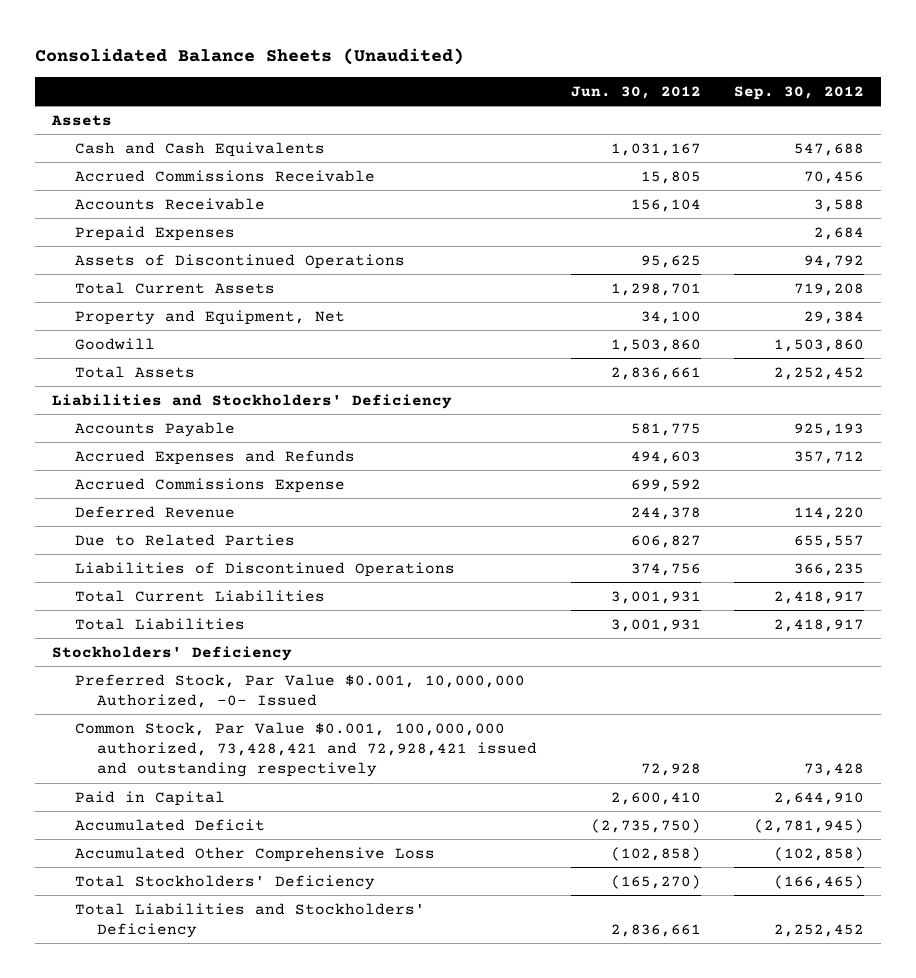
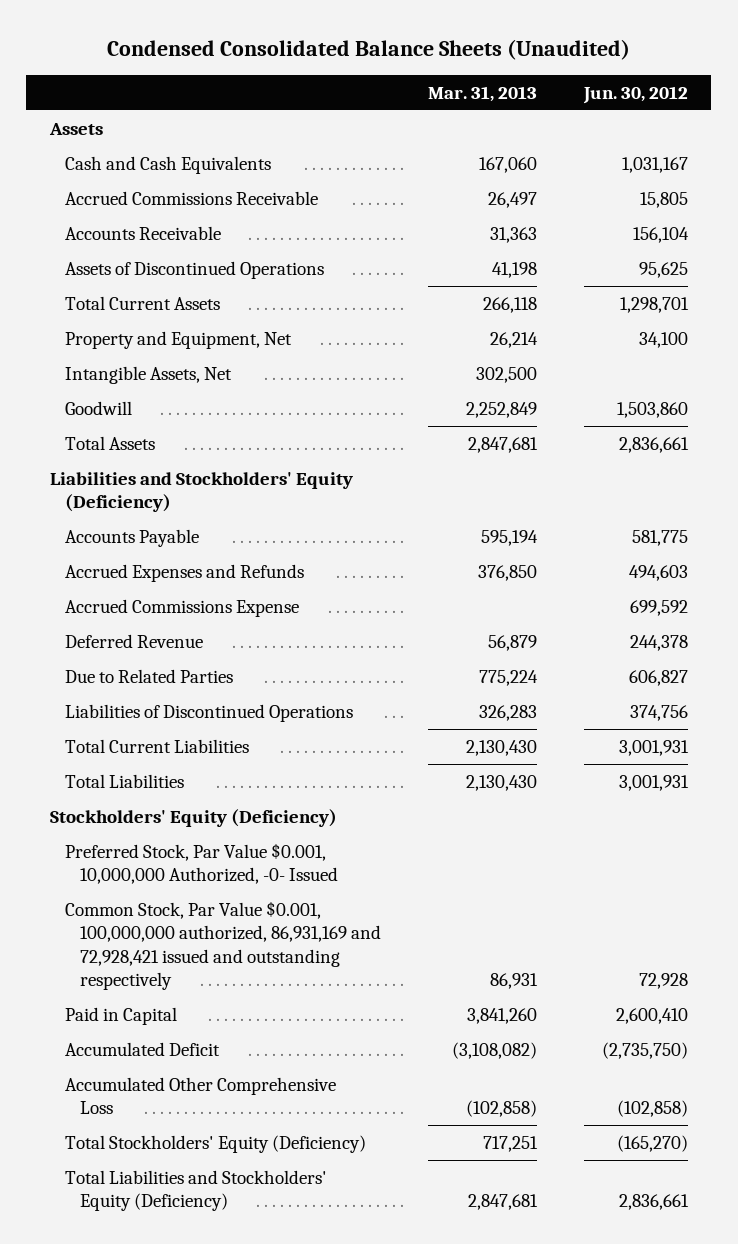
[35,47,465,65] Consolidated Balance Sheets (Unaudited) -> [106,38,630,60] Condensed Consolidated Balance Sheets (Unaudited)
[734,85,865,100] Sep. 30, 2012 -> none
none -> [427,85,537,102] Mar. 31, 2013
[74,225,235,241] Prepaid Expenses -> none
none -> [64,365,232,384] Intangible Assets, Net
[52,393,453,409] Liabilities and Stockholders' Deficiency -> [49,471,353,513] Liabilities and Stockholders' Equity (Deficiency)
[52,645,293,661] Stockholders' Deficiency -> [49,808,337,827] Stockholders' Equity (Deficiency)
[74,721,537,778] Common Stock, Par Value $0.001, 100,000,000 authorized, 73,428,421 and 72,928,421 issued and outstanding respectively -> [64,900,381,991] Common Stock, Par Value $0.001, 100,000,000 authorized, 86,931,169 and 72,928,421 issued and outstanding respectively
[74,874,375,890] Total Stockholders' Deficiency -> [64,1134,366,1153] Total Stockholders' Equity (Deficiency)
[74,902,425,939] Total Liabilities and Stockholders' Deficiency -> [64,1169,327,1212] Total Liabilities and Stockholders' Equity (Deficiency)

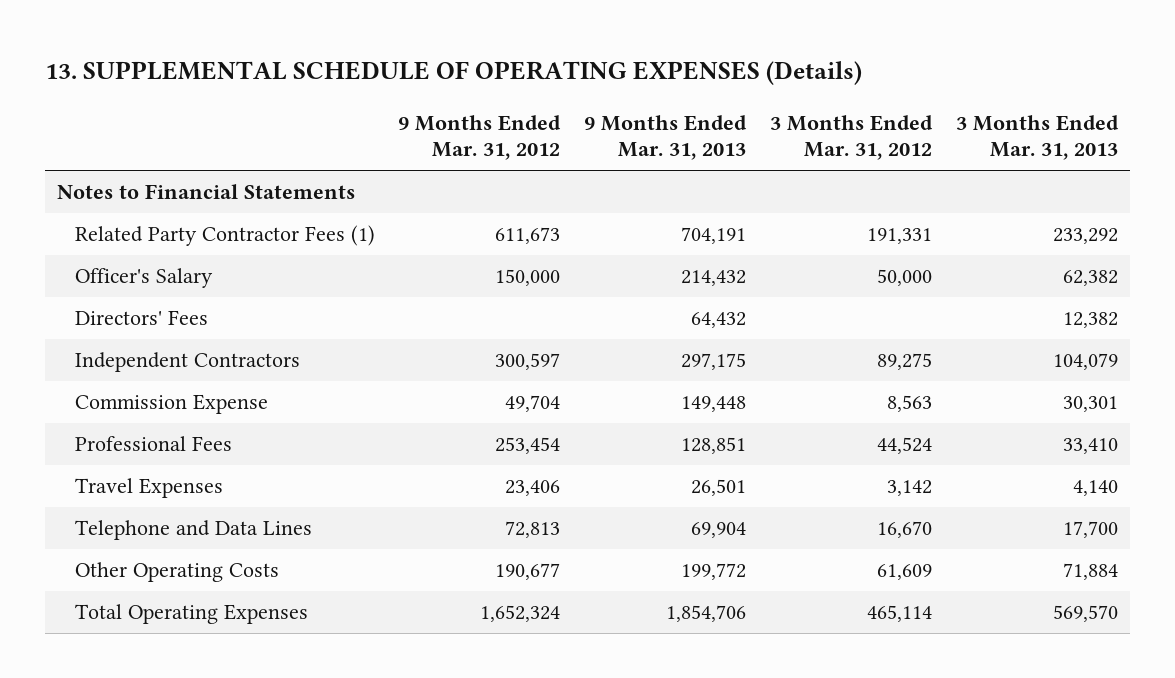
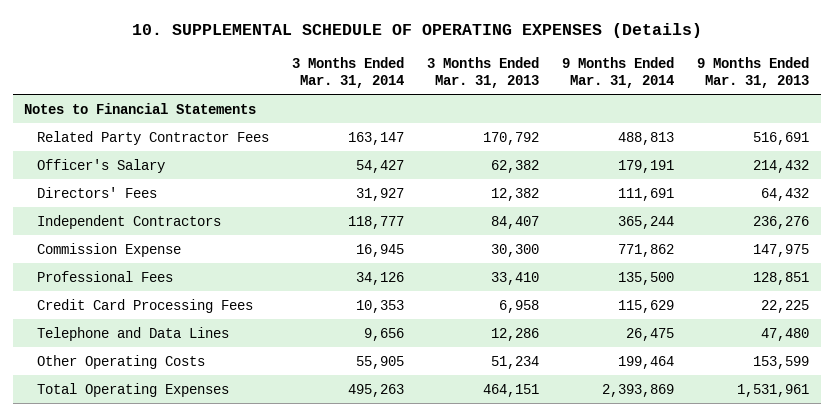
[44,61,862,86] 13. SUPPLEMENTAL SCHEDULE OF OPERATING EXPENSES (Details) -> [131,22,702,38] 10. SUPPLEMENTAL SCHEDULE OF OPERATING EXPENSES (Details)
[398,114,562,161] 9 Months Ended Mar. 31, 2012 -> none
[770,114,934,161] 3 Months Ended Mar. 31, 2012 -> none
none -> [292,56,405,88] 3 Months Ended Mar. 31, 2014
none -> [562,56,675,88] 9 Months Ended Mar. 31, 2014
[74,225,375,247] Related Party Contractor Fees (1) -> [37,130,270,145] Related Party Contractor Fees
[681,227,747,245] 704,191 -> [753,131,810,145] 516,691
[1053,228,1119,245] 233,292 -> [483,131,540,145] 170,792
[681,353,747,371] 297,175 -> [753,215,810,229] 236,276
[1053,353,1119,371] 104,079 -> [491,215,540,229] 84,407
[681,396,747,413] 149,448 -> [753,243,810,257] 147,975
[1063,396,1119,413] 30,301 -> [491,243,540,257] 30,300
[74,478,223,499] Travel Expenses -> none
none -> [37,298,254,313] Credit Card Processing Fees
[691,522,747,539] 69,904 -> [761,327,810,341] 47,480
[1063,521,1119,539] 17,700 -> [491,327,540,341] 12,286
[681,563,747,581] 199,772 -> [753,355,810,369] 153,599
[1063,563,1119,581] 71,884 -> [491,355,540,369] 51,234
[666,605,747,623] 1,854,706 -> [737,383,810,397] 1,531,961
[1053,605,1119,623] 569,570 -> [483,383,540,397] 464,151

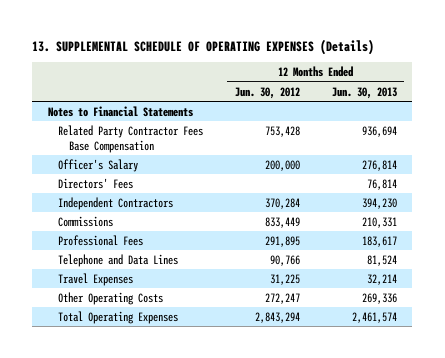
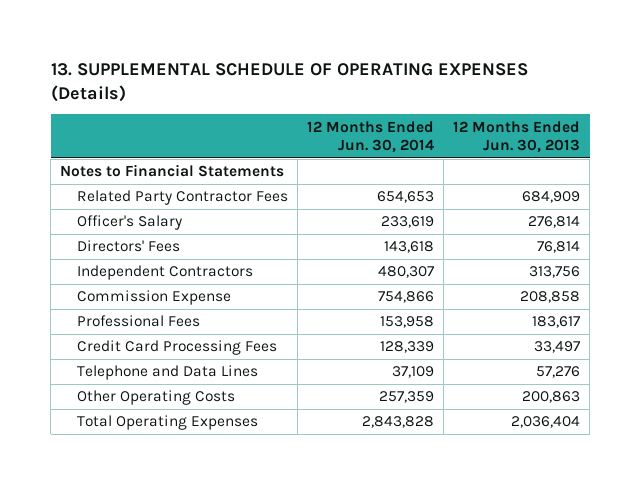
[235,86,301,99] Jun. 30, 2012 -> none
none -> [307,120,435,154] 12 Months Ended Jun. 30, 2014
[58,124,204,153] Related Party Contractor Fees Base Compensation -> [77,190,289,206] Related Party Contractor Fees
[361,125,397,137] 936,694 -> [522,191,581,204] 684,909
[361,197,397,209] 394,230 -> [529,266,581,279] 313,756
[58,215,114,227] Commissions -> [77,290,232,306] Commission Expense
[361,216,397,228] 210,331 -> [520,291,581,304] 208,858
[58,272,134,286] Travel Expenses -> none
none -> [77,340,278,356] Credit Card Processing Fees
[366,254,397,266] 81,524 -> [536,366,581,379] 57,276
[361,292,397,304] 269,336 -> [522,391,581,404] 200,863
[351,311,397,323] 2,461,574 -> [511,416,581,429] 2,036,404

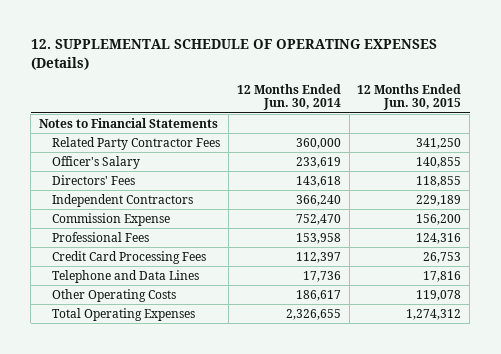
[50,62,528,102] 13. SUPPLEMENTAL SCHEDULE OF OPERATING EXPENSES (Details) -> [30,39,437,70] 12. SUPPLEMENTAL SCHEDULE OF OPERATING EXPENSES (Details)
[453,120,581,154] 12 Months Ended Jun. 30, 2013 -> none
none -> [357,83,462,111] 12 Months Ended Jun. 30, 2015
[377,191,435,204] 654,653 -> [295,137,341,149] 360,000
[378,266,435,279] 480,307 -> [295,194,341,206] 366,240
[378,291,435,304] 754,866 -> [295,213,341,225] 752,470
[380,341,435,354] 128,339 -> [295,251,341,263] 112,397
[392,366,435,379] 37,109 -> [302,270,341,282] 17,736
[379,391,435,404] 257,359 -> [295,289,341,301] 186,617
[362,416,435,429] 2,843,828 -> [285,308,341,320] 2,326,655

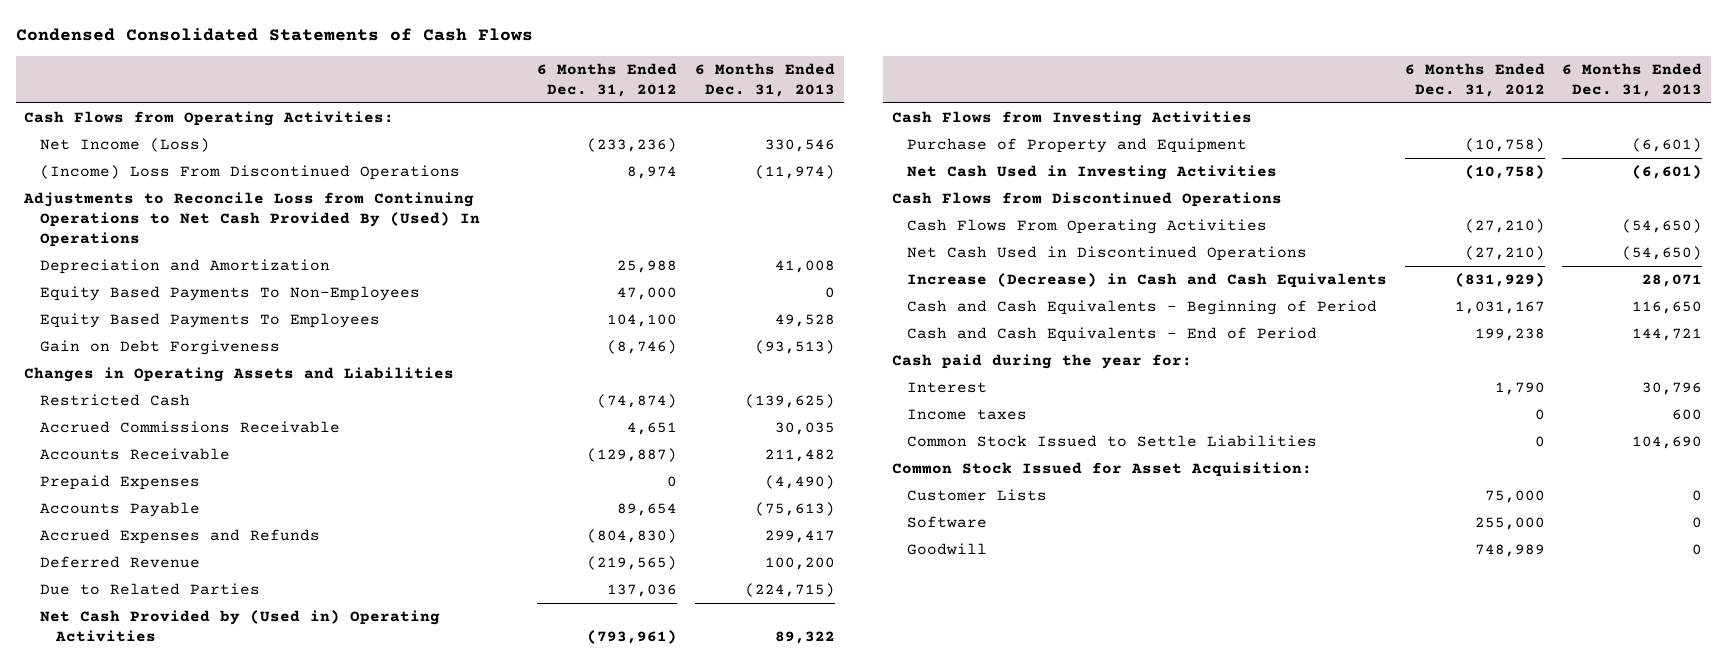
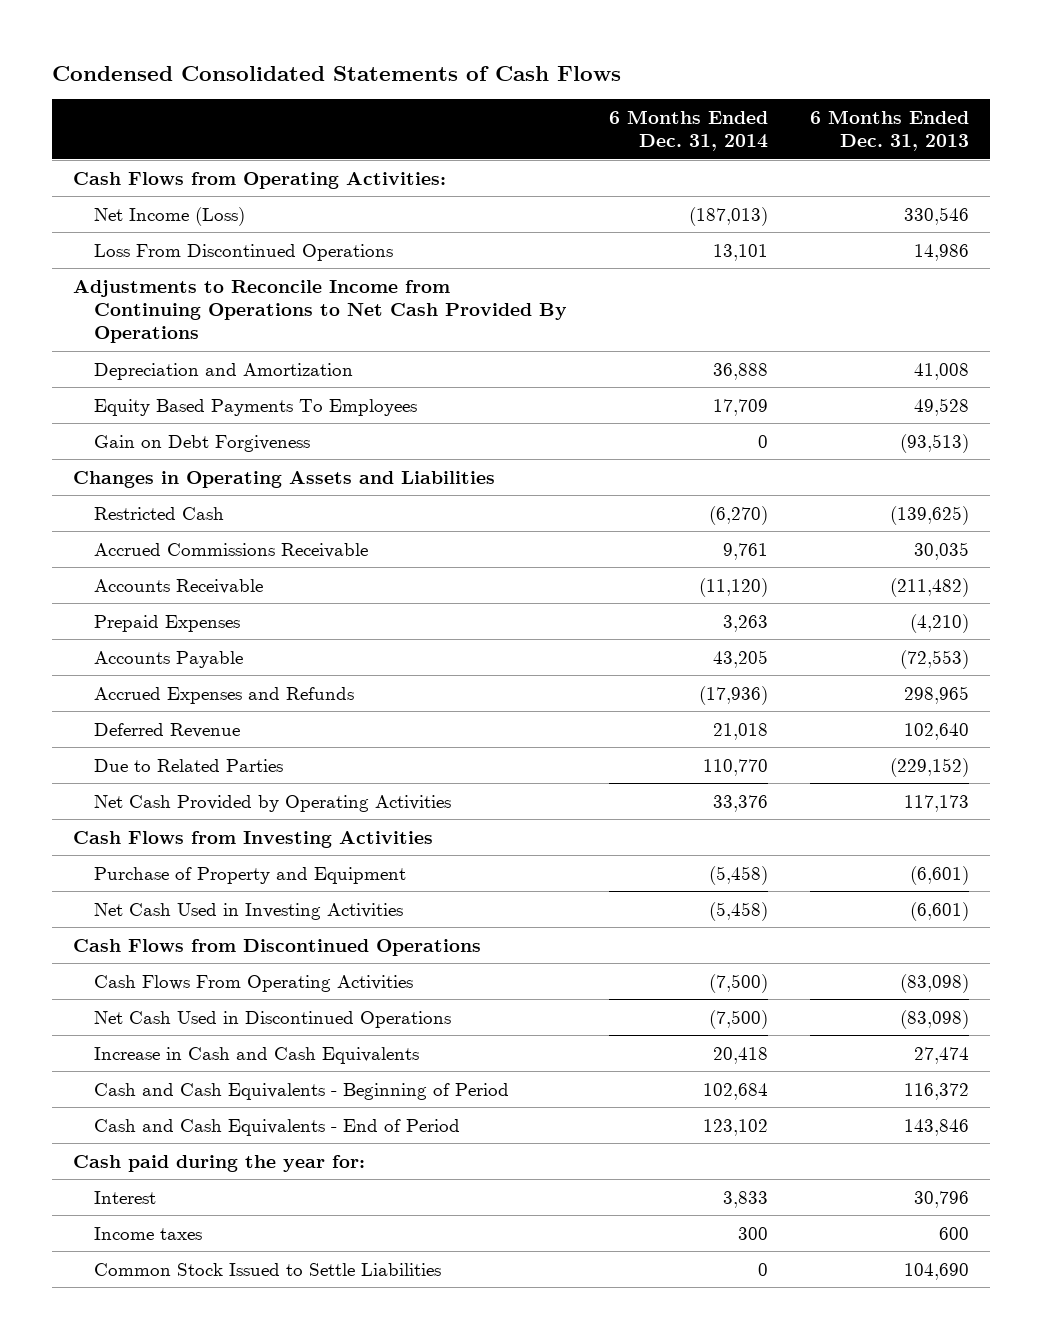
[537,62,678,98] 6 Months Ended Dec. 31, 2012 -> none
none -> [609,110,769,152] 6 Months Ended Dec. 31, 2014
[40,164,461,180] (Income) Loss From Discontinued Operations -> [94,243,394,261] Loss From Discontinued Operations
[754,164,835,179] (11,974) -> [914,243,970,261] 14,986
[23,191,481,248] Adjustments to Reconcile Loss from Continuing Operations to Net Cash Provided By (Used) In Operations -> [72,279,568,343] Adjustments to Reconcile Income from Continuing Operations to Net Cash Provided By Operations
[40,285,421,301] Equity Based Payments To Non-Employees -> none
[764,448,835,462] 211,482 -> [890,577,970,597] (211,482)
[764,474,835,489] (4,490) -> [910,613,970,633] (4,210)
[754,501,835,516] (75,613) -> [900,649,970,669] (72,553)
[764,529,835,543] 299,417 -> [904,685,970,704] 298,965
[764,556,835,570] 100,200 -> [904,722,970,740] 102,640
[744,582,835,597] (224,715) -> [890,757,970,777] (229,152)
[40,609,441,643] Net Cash Provided by (Used in) Operating Activities -> [94,794,452,812] Net Cash Provided by Operating Activities
[774,631,835,645] 89,322 -> [904,794,970,812] 117,173
[1622,218,1703,233] (54,650) -> [900,973,970,993] (83,098)
[1622,245,1703,260] (54,650) -> [900,1009,970,1029] (83,098)
[907,272,1388,288] Increase (Decrease) in Cash and Cash Equivalents -> [94,1046,420,1064] Increase in Cash and Cash Equivalents
[1642,273,1703,287] 28,071 -> [914,1046,970,1064] 27,474
[1632,300,1703,314] 116,650 -> [904,1082,970,1100] 116,372
[1632,327,1703,341] 144,721 -> [904,1118,970,1136] 143,846
[891,461,1312,477] Common Stock Issued for Asset Acquisition: -> none
[907,488,1048,501] Customer Lists -> none
[907,515,988,528] Software -> none
[907,542,988,555] Goodwill -> none

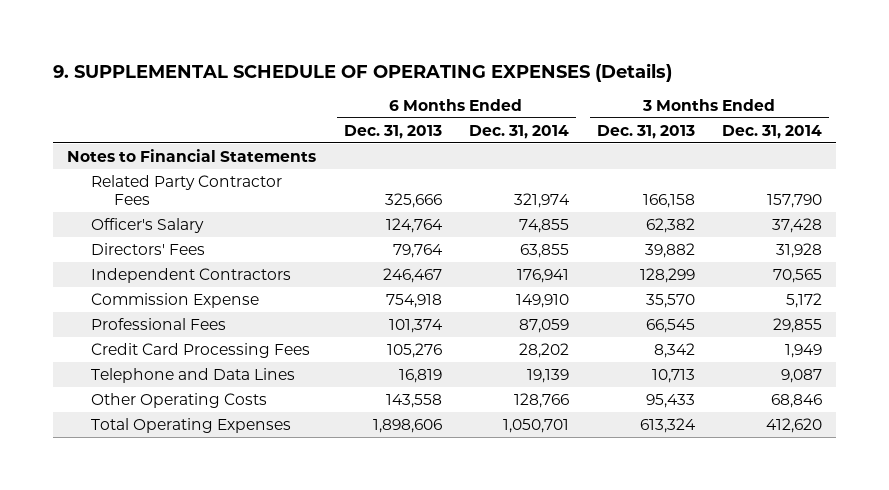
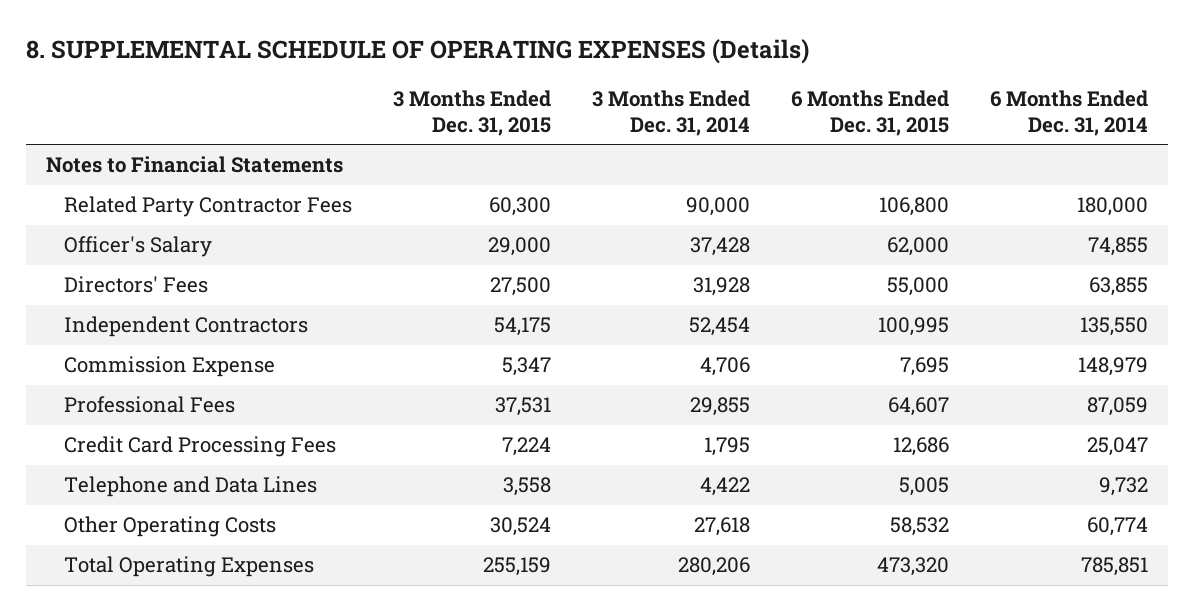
[53,62,673,82] 9. SUPPLEMENTAL SCHEDULE OF OPERATING EXPENSES (Details) -> [25,39,809,65] 8. SUPPLEMENTAL SCHEDULE OF OPERATING EXPENSES (Details)
[343,124,442,139] Dec. 31, 2013 -> none
[596,124,695,139] Dec. 31, 2013 -> none
none -> [392,90,551,136] 3 Months Ended Dec. 31, 2015
none -> [790,90,949,136] 6 Months Ended Dec. 31, 2015
[514,192,571,208] 321,974 -> [1076,197,1148,217] 180,000
[767,193,823,208] 157,790 -> [685,197,750,217] 90,000
[517,268,570,283] 176,941 -> [1079,317,1148,337] 135,550
[773,268,823,283] 70,565 -> [688,317,750,337] 52,454
[516,293,570,308] 149,910 -> [1077,357,1148,377] 148,979
[786,292,823,308] 5,172 -> [699,357,750,377] 4,706
[519,342,570,358] 28,202 -> [1086,437,1148,457] 25,047
[785,343,823,358] 1,949 -> [703,437,750,457] 1,795
[527,368,570,383] 19,139 -> [1098,477,1148,497] 9,732
[781,368,823,383] 9,087 -> [699,477,750,497] 4,422
[514,392,570,408] 128,766 -> [1086,517,1148,537] 60,774
[771,393,823,408] 68,846 -> [693,517,750,537] 27,618
[503,418,570,433] 1,050,701 -> [1080,557,1148,577] 785,851
[766,417,823,433] 412,620 -> [677,557,750,577] 280,206

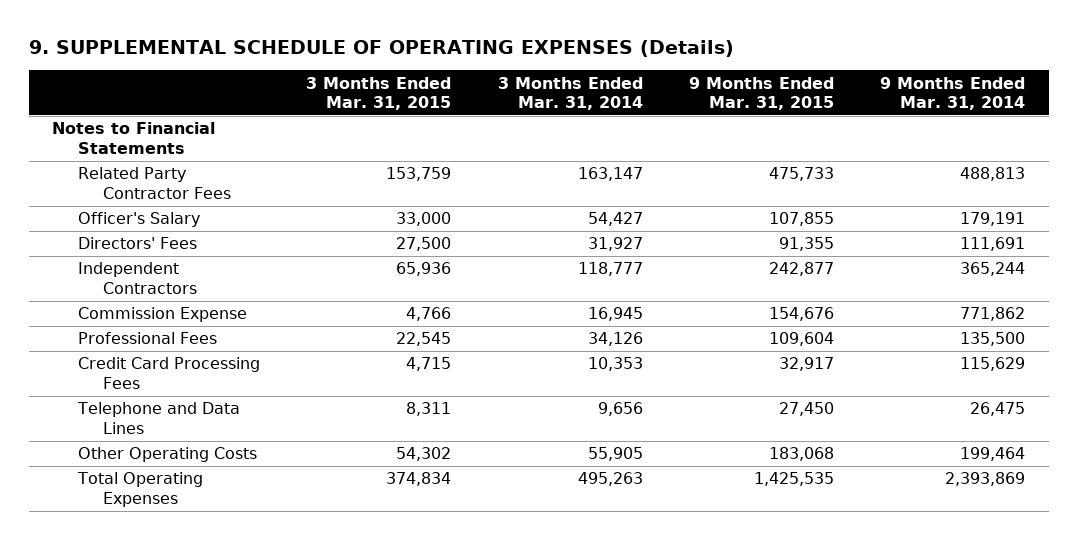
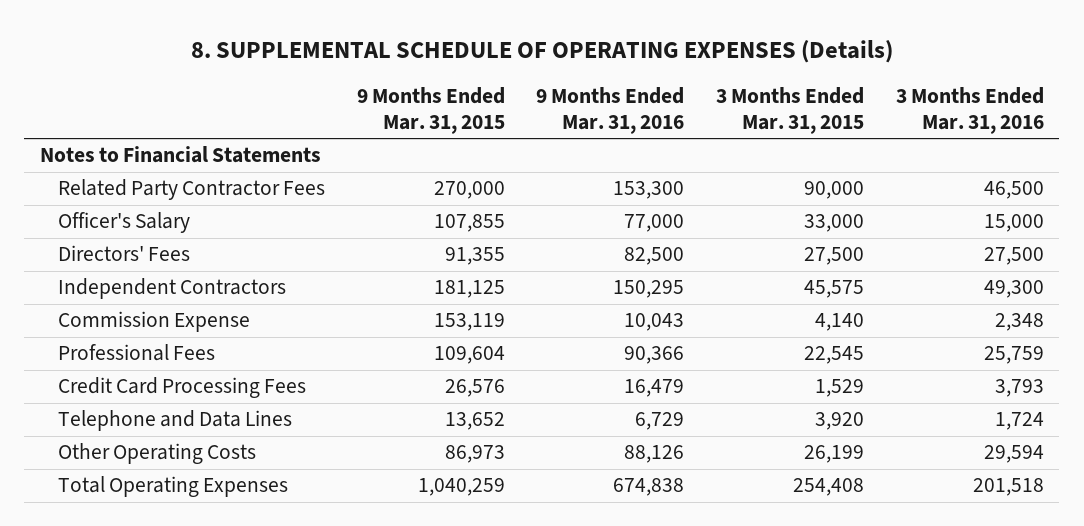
[28,40,734,58] 9. SUPPLEMENTAL SCHEDULE OF OPERATING EXPENSES (Details) -> [190,39,893,63] 8. SUPPLEMENTAL SCHEDULE OF OPERATING EXPENSES (Details)
[497,76,643,111] 3 Months Ended Mar. 31, 2014 -> none
[880,76,1026,111] 9 Months Ended Mar. 31, 2014 -> none
none -> [536,86,685,135] 9 Months Ended Mar. 31, 2016
none -> [895,86,1044,135] 3 Months Ended Mar. 31, 2016
[386,167,452,182] 153,759 -> [803,181,864,200] 90,000
[768,167,834,182] 475,733 -> [433,181,505,200] 270,000
[396,262,452,277] 65,936 -> [803,280,864,299] 45,575
[768,262,834,277] 242,877 -> [433,280,505,299] 181,125
[406,307,452,322] 4,766 -> [814,313,864,332] 4,140
[768,307,834,322] 154,676 -> [433,313,505,332] 153,119
[406,357,452,372] 4,715 -> [814,379,864,398] 1,529
[778,357,834,372] 32,917 -> [444,379,505,398] 26,576
[406,402,452,417] 8,311 -> [814,412,864,431] 3,920
[778,402,834,417] 27,450 -> [444,412,505,431] 13,652
[396,447,452,462] 54,302 -> [803,445,864,464] 26,199
[768,447,834,462] 183,068 -> [444,445,505,464] 86,973
[386,472,452,487] 374,834 -> [792,478,864,497] 254,408
[753,472,834,487] 1,425,535 -> [417,478,505,497] 1,040,259

